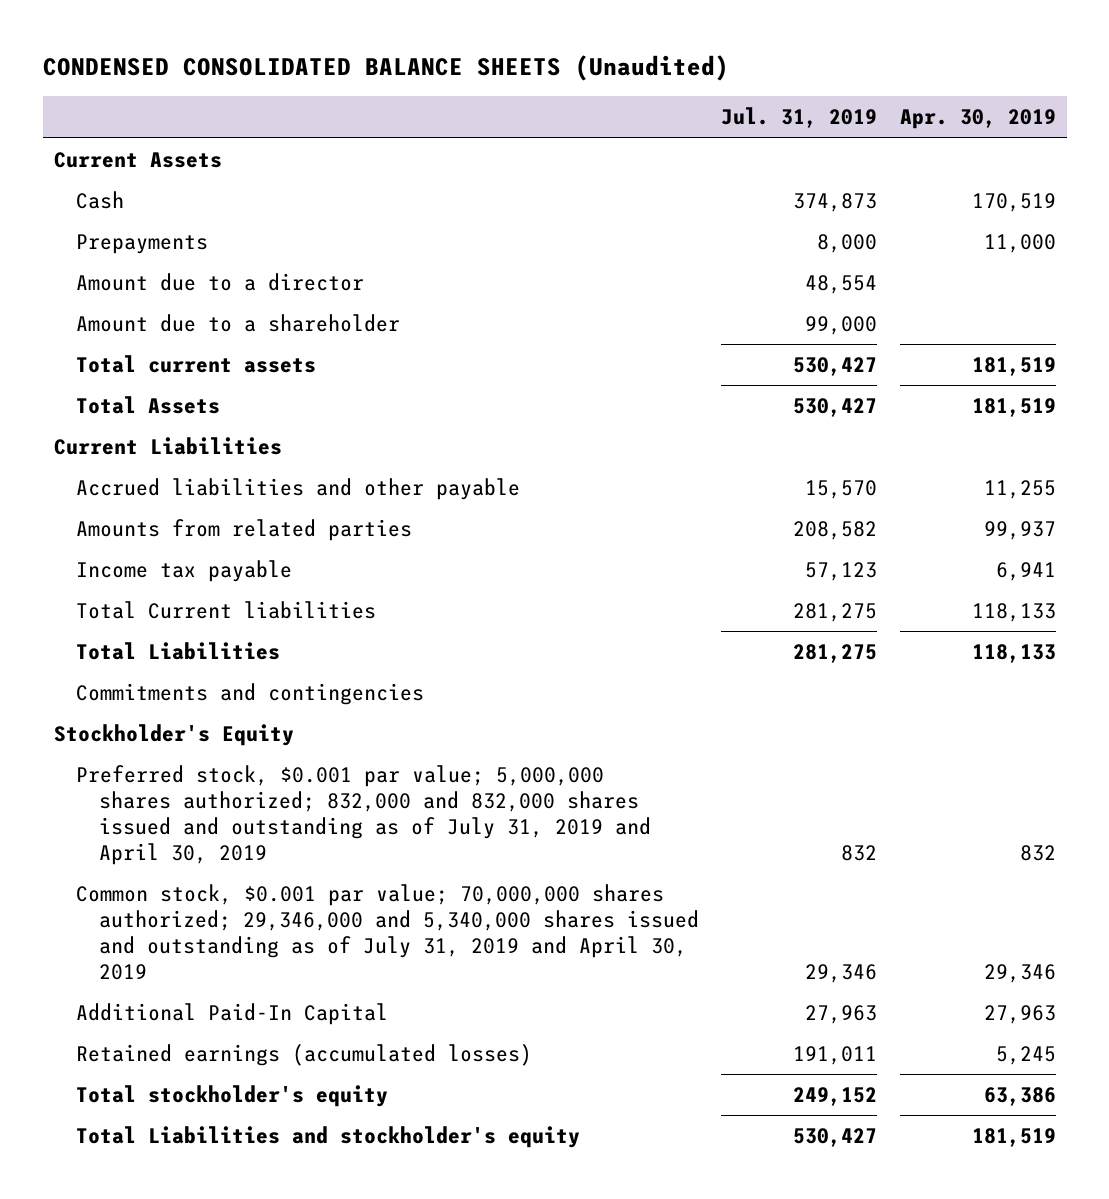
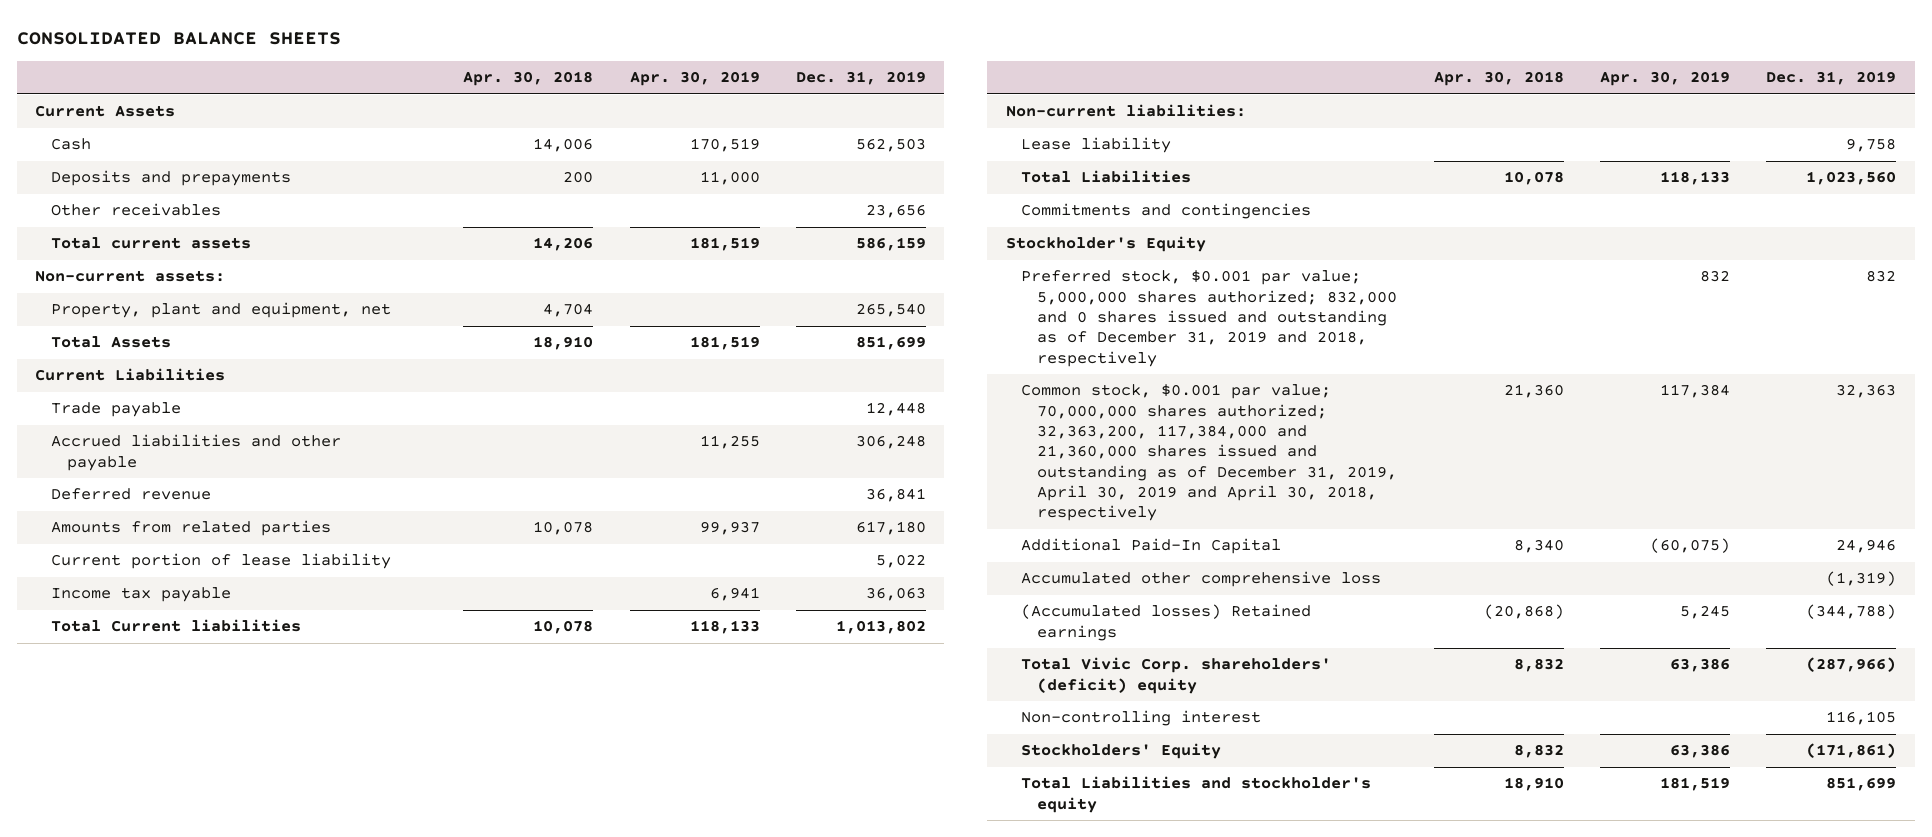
[42,55,729,82] CONDENSED CONSOLIDATED BALANCE SHEETS (Unaudited) -> [17,31,342,45] CONSOLIDATED BALANCE SHEETS
[721,107,878,129] Jul. 31, 2019 -> none
none -> [463,71,594,87] Apr. 30, 2018
none -> [796,71,927,86] Dec. 31, 2019
[76,272,365,291] Amount due to a director -> none
[76,313,401,332] Amount due to a shareholder -> none
[76,233,209,254] Prepayments -> [51,170,292,187] Deposits and prepayments
none -> [51,203,222,217] Other receivables
none -> [35,270,226,283] Non-current assets:
none -> [51,302,392,319] Property, plant and equipment, net
none -> [51,402,182,418] Trade payable
none -> [51,488,212,501] Deferred revenue
none -> [51,553,392,570] Current portion of lease liability
none -> [1005,104,1246,118] Non-current liabilities:
none -> [1021,137,1172,154] Lease liability
[76,764,651,865] Preferred stock, $0.001 par value; 5,000,000 shares authorized; 832,000 and 832,000 shares issued and outstanding as of July 31, 2019 and April 30, 2019 -> [1021,270,1398,367] Preferred stock, $0.001 par value; 5,000,000 shares authorized; 832,000 and 0 shares issued and outstanding as of December 31, 2019 and 2018, respectively
[76,883,699,980] Common stock, $0.001 par value; 70,000,000 shares authorized; 29,346,000 and 5,340,000 shares issued and outstanding as of July 31, 2019 and April 30, 2019 -> [1021,384,1398,522] Common stock, $0.001 par value; 70,000,000 shares authorized; 32,363,200, 117,384,000 and 21,360,000 shares issued and outstanding as of December 31, 2019, April 30, 2019 and April 30, 2018, respectively
[983,963,1056,983] 29,346 -> [1659,384,1730,399] 117,384
[983,1004,1056,1024] 27,963 -> [1649,538,1730,554] (60,075)
none -> [1021,571,1382,588] Accumulated other comprehensive loss
[76,1043,533,1066] Retained earnings (accumulated losses) -> [1021,604,1312,641] (Accumulated losses) Retained earnings
[76,1084,389,1107] Total stockholder's equity -> [1021,657,1332,694] Total Vivic Corp. shareholders' (deficit) equity
none -> [1021,710,1262,727] Non-controlling interest
none -> [1021,743,1222,760] Stockholders' Equity

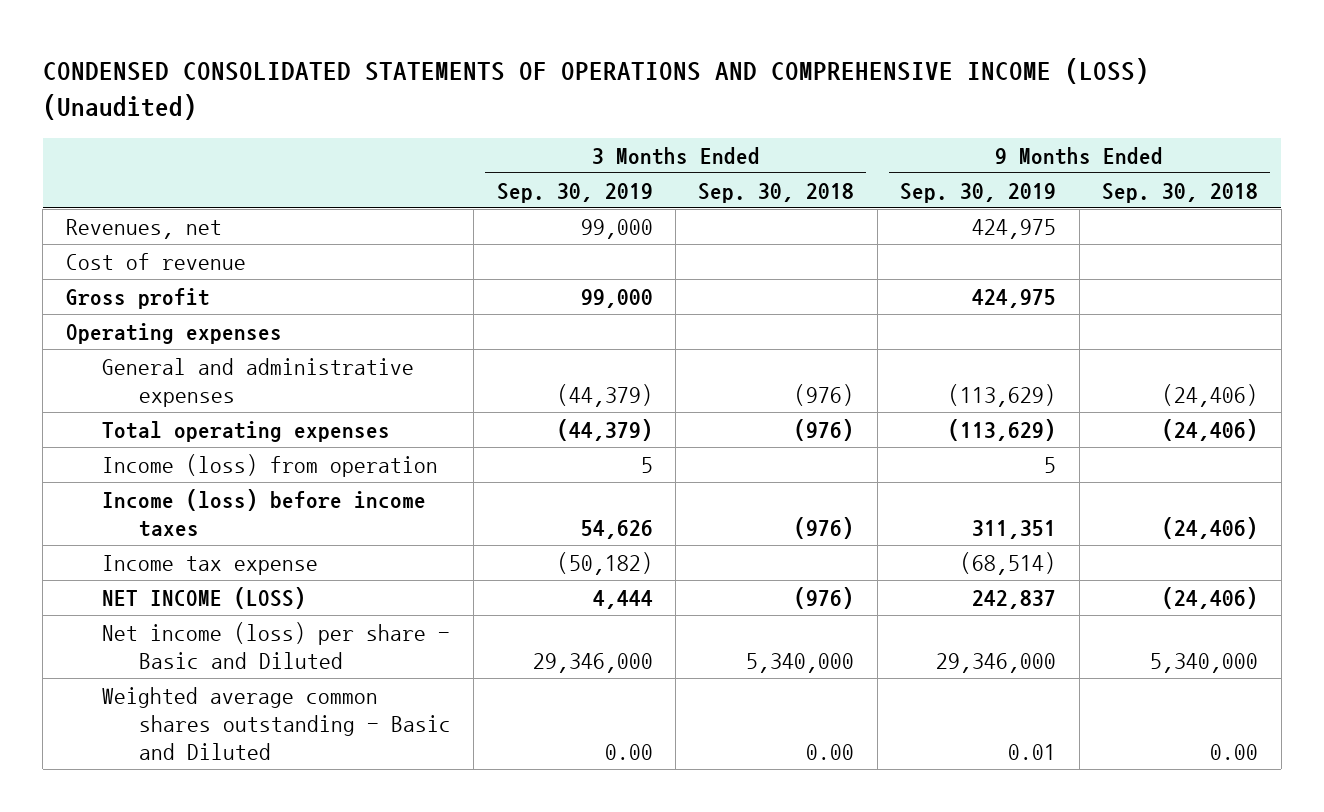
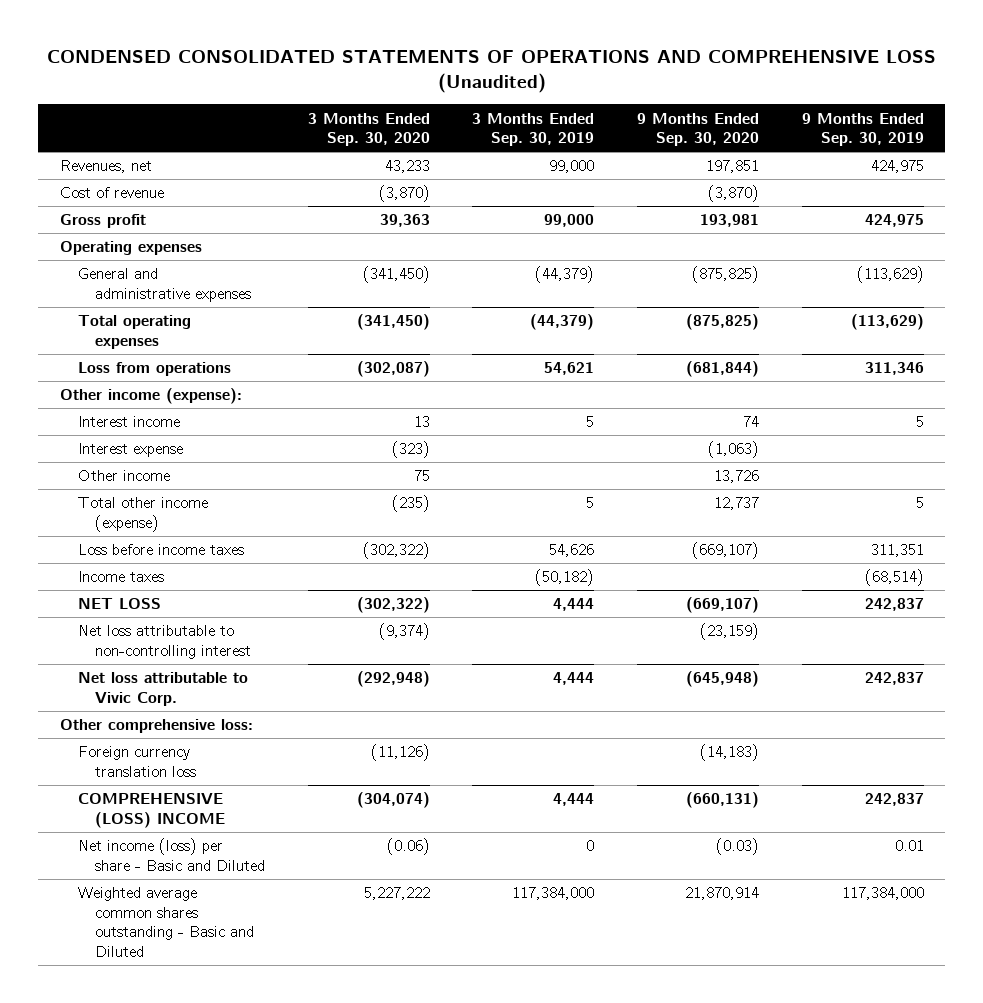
[42,57,1149,120] CONDENSED CONSOLIDATED STATEMENTS OF OPERATIONS AND COMPREHENSIVE INCOME (LOSS) (Unaudited) -> [46,50,936,94] CONDENSED CONSOLIDATED STATEMENTS OF OPERATIONS AND COMPREHENSIVE LOSS (Unaudited)
[698,182,855,203] Sep. 30, 2018 -> none
[1102,182,1259,203] Sep. 30, 2018 -> none
none -> [307,112,430,147] 3 Months Ended Sep. 30, 2020
none -> [637,112,760,147] 9 Months Ended Sep. 30, 2020
[102,453,439,477] Income (loss) from operation -> [77,362,231,377] Loss from operations
[640,456,653,473] 5 -> [544,362,595,376] 54,621
[1044,456,1057,473] 5 -> [864,362,924,376] 311,346
none -> [59,388,242,405] Other income (expense):
none -> [77,416,180,428] Interest income
none -> [77,443,183,458] Interest expense
none -> [77,470,170,482] Other income
none -> [77,497,208,532] Total other income (expense)
[102,488,427,537] Income (loss) before income taxes -> [77,544,244,556] Loss before income taxes
[102,554,319,575] Income tax expense -> [77,571,164,583] Income taxes
[102,586,307,609] NET INCOME (LOSS) -> [77,598,161,610] NET LOSS
none -> [77,625,252,659] Net loss attributable to non-controlling interest
none -> [77,672,248,706] Net loss attributable to Vivic Corp.
none -> [59,719,253,734] Other comprehensive loss:
none -> [77,746,197,777] Foreign currency translation loss
none -> [77,793,226,828] COMPREHENSIVE (LOSS) INCOME
[532,652,653,673] 29,346,000 -> [586,840,595,852] 0
[936,652,1057,673] 29,346,000 -> [894,840,924,852] 0.01
[604,743,653,760] 0.00 -> [512,887,595,901] 117,384,000
[1008,743,1057,760] 0.01 -> [841,887,924,901] 117,384,000

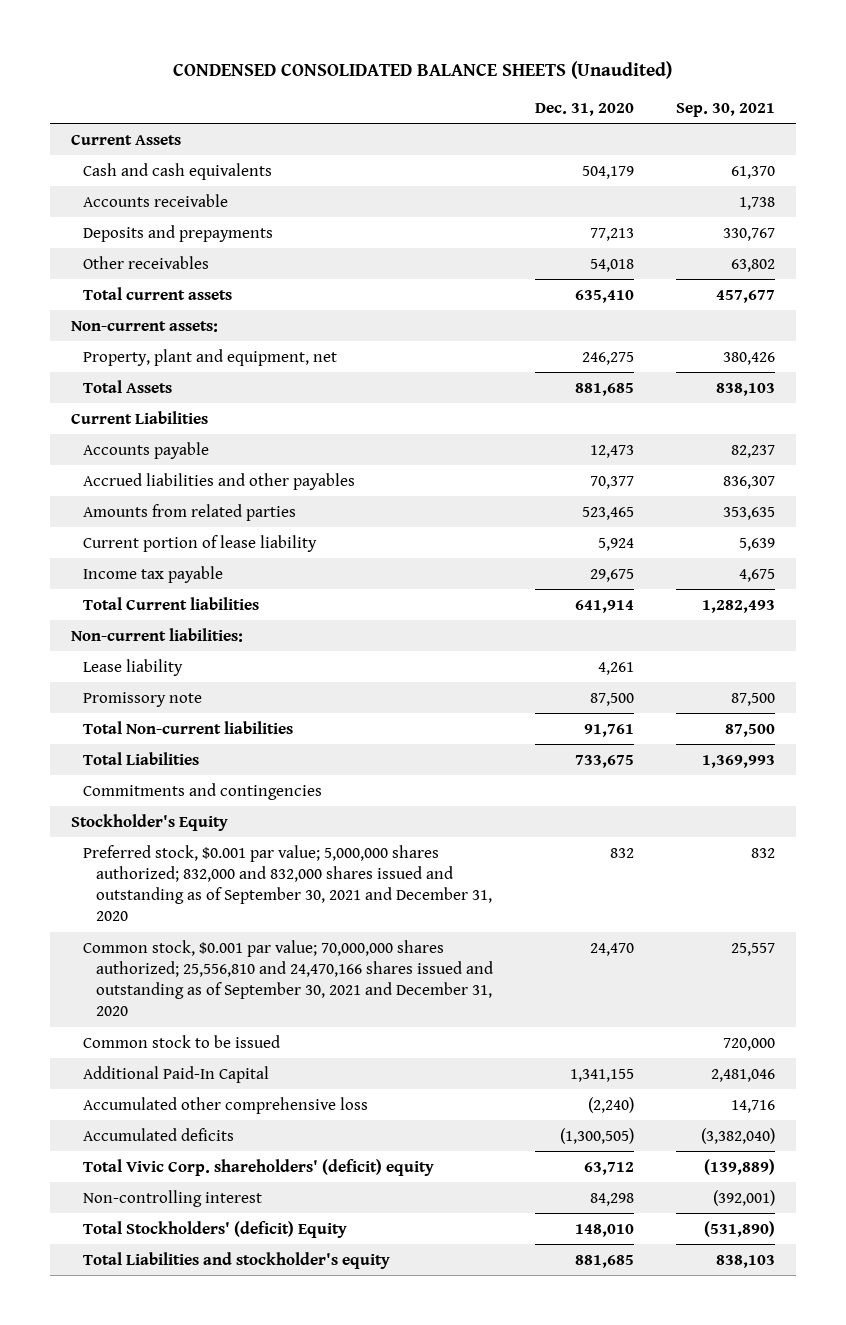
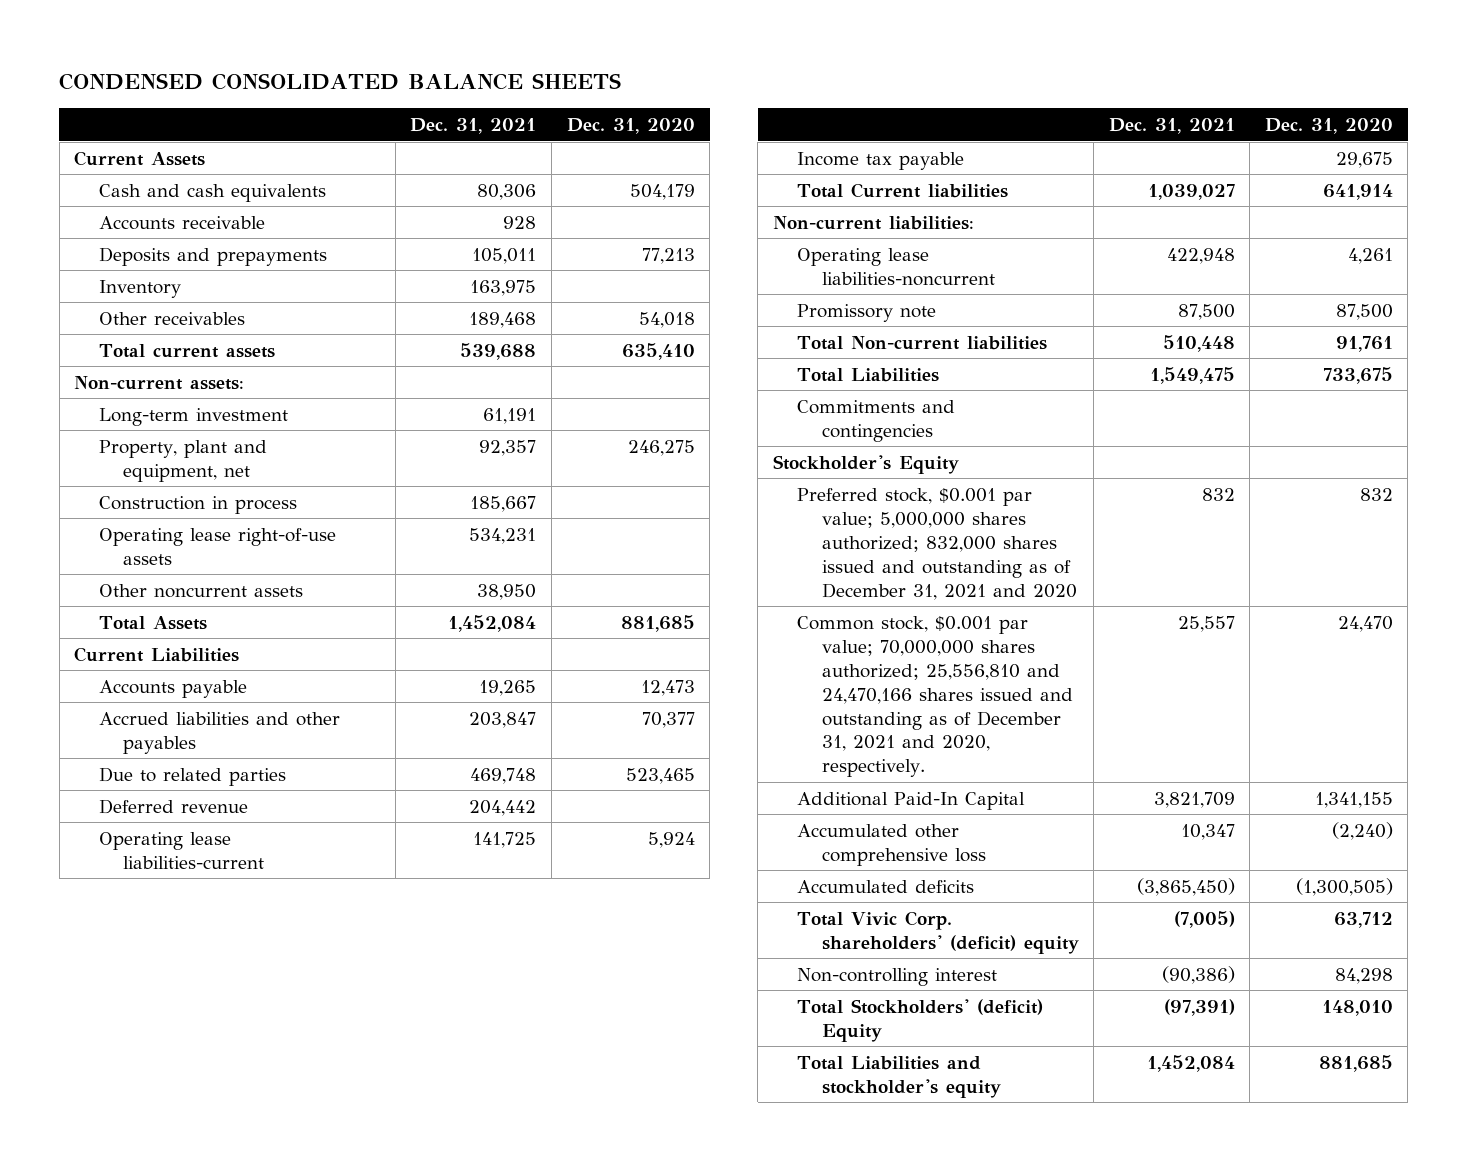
[172,60,672,79] CONDENSED CONSOLIDATED BALANCE SHEETS (Unaudited) -> [59,73,622,91] CONDENSED CONSOLIDATED BALANCE SHEETS
[675,102,775,117] Sep. 30, 2021 -> none
none -> [410,118,537,135] Dec. 31, 2021
none -> [98,279,181,298] Inventory
none -> [98,407,288,426] Long-term investment
none -> [98,495,297,514] Construction in process
none -> [98,527,336,565] Operating lease right-of-use assets
none -> [98,583,303,598] Other noncurrent assets
[83,503,297,521] Amounts from related parties -> [98,766,286,786] Due to related parties
none -> [98,798,248,814] Deferred revenue
[83,534,318,552] Current portion of lease liability -> [98,831,265,869] Operating lease liabilities-current
[83,658,184,676] Lease liability -> [797,247,995,286] Operating lease liabilities-noncurrent
[83,1034,281,1048] Common stock to be issued -> none
[83,844,492,922] Preferred stock, $0.001 par value; 5,000,000 shares authorized; 832,000 and 832,000 shares issued and outstanding as of September 30, 2021 and December 31, 2020 -> [797,487,1077,600] Preferred stock, $0.001 par value; 5,000,000 shares authorized; 832,000 shares issued and outstanding as of December 31, 2021 and 2020
[83,939,493,1017] Common stock, $0.001 par value; 70,000,000 shares authorized; 25,556,810 and 24,470,166 shares issued and outstanding as of September 30, 2021 and December 31, 2020 -> [797,615,1073,778] Common stock, $0.001 par value; 70,000,000 shares authorized; 25,556,810 and 24,470,166 shares issued and outstanding as of December 31, 2021 and 2020, respectively.

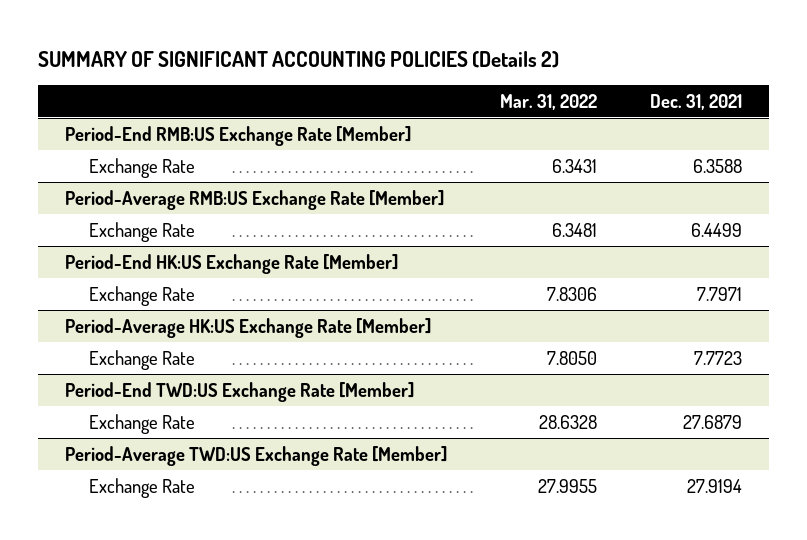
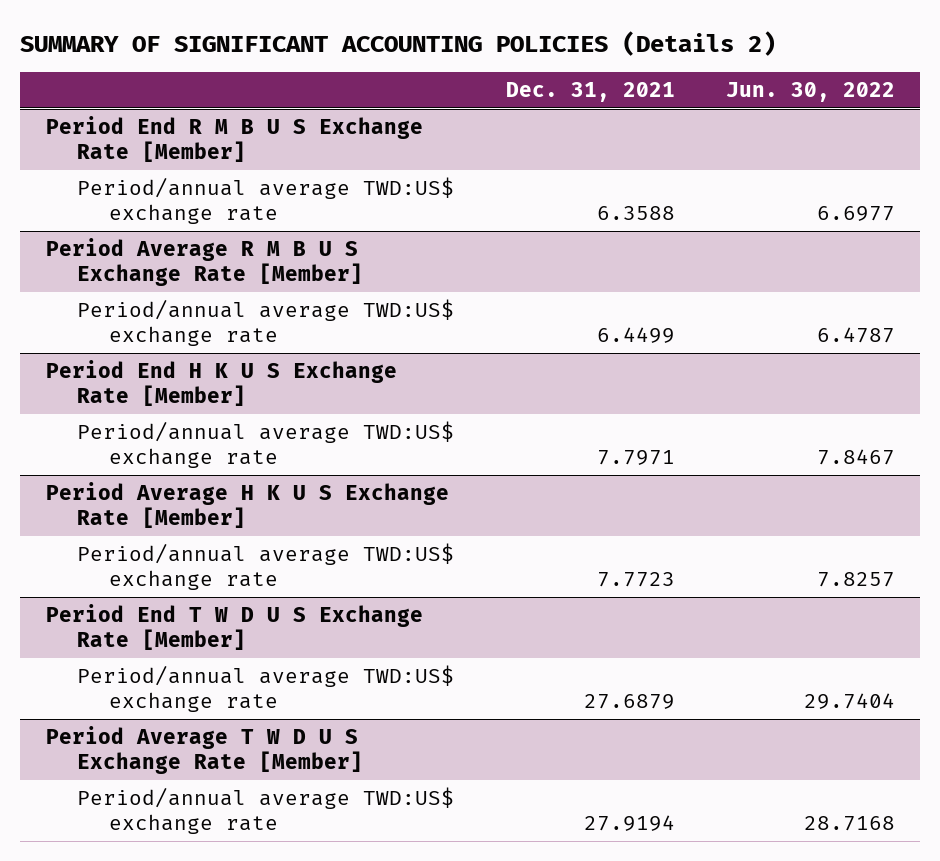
[500,93,598,110] Mar. 31, 2022 -> none
none -> [725,82,895,103] Jun. 30, 2022
[64,125,411,146] Period-End RMB:US Exchange Rate [Member] -> [45,116,423,163] Period End R M B U S Exchange Rate [Member]
[89,157,196,178] Exchange Rate -> [77,177,455,225] Period/annual average TWD:US$ exchange rate
[64,189,444,210] Period-Average RMB:US Exchange Rate [Member] -> [45,238,364,287] Period Average R M B U S Exchange Rate [Member]
[89,221,196,242] Exchange Rate -> [77,299,455,347] Period/annual average TWD:US$ exchange rate
[64,253,398,274] Period-End HK:US Exchange Rate [Member] -> [45,360,397,407] Period End H K U S Exchange Rate [Member]
[89,285,196,306] Exchange Rate -> [77,421,455,469] Period/annual average TWD:US$ exchange rate
[64,317,431,338] Period-Average HK:US Exchange Rate [Member] -> [45,482,449,529] Period Average H K U S Exchange Rate [Member]
[89,349,196,370] Exchange Rate -> [77,543,455,591] Period/annual average TWD:US$ exchange rate
[64,381,414,402] Period-End TWD:US Exchange Rate [Member] -> [45,604,423,651] Period End T W D U S Exchange Rate [Member]
[89,413,196,434] Exchange Rate -> [77,665,455,713] Period/annual average TWD:US$ exchange rate
[64,445,447,466] Period-Average TWD:US Exchange Rate [Member] -> [45,726,364,775] Period Average T W D U S Exchange Rate [Member]
[89,477,196,498] Exchange Rate -> [77,787,455,835] Period/annual average TWD:US$ exchange rate

